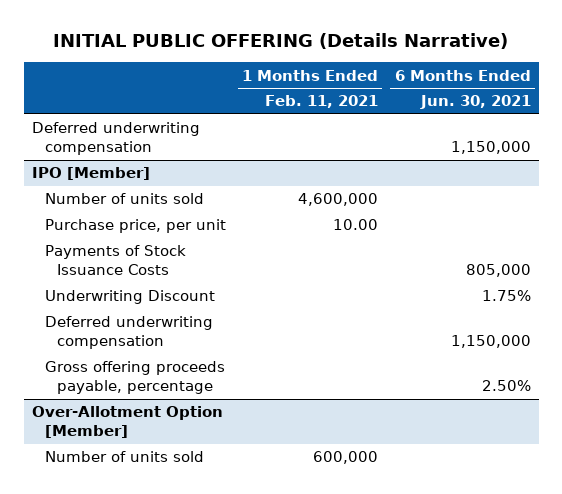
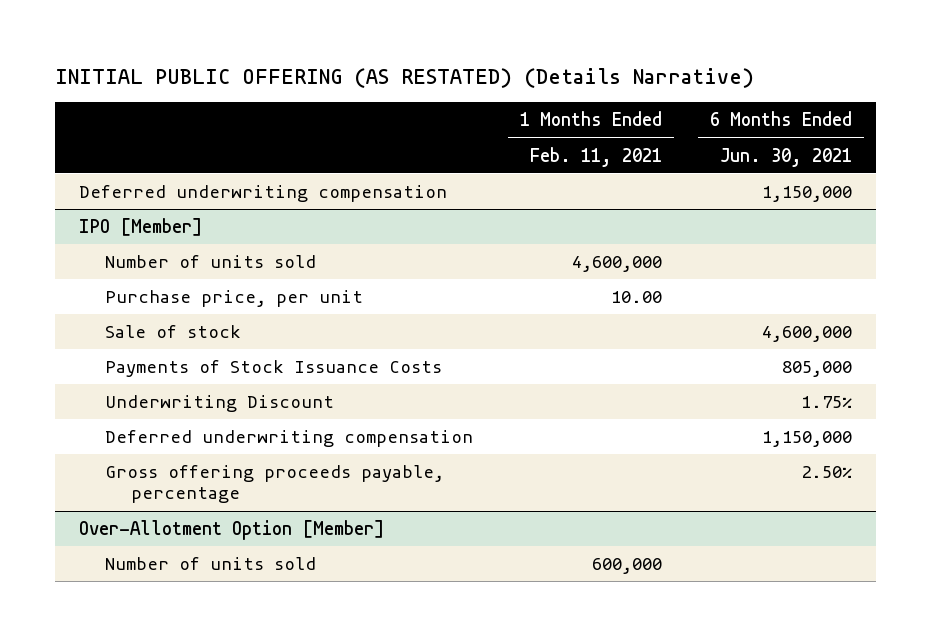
[53,33,509,50] INITIAL PUBLIC OFFERING (Details Narrative) -> [55,67,755,88] INITIAL PUBLIC OFFERING (AS RESTATED) (Details Narrative)
none -> [104,325,241,339] Sale of stock

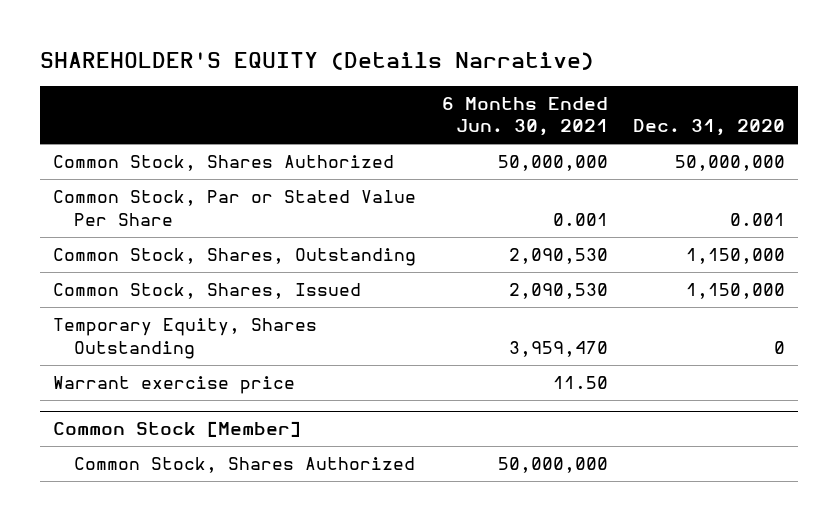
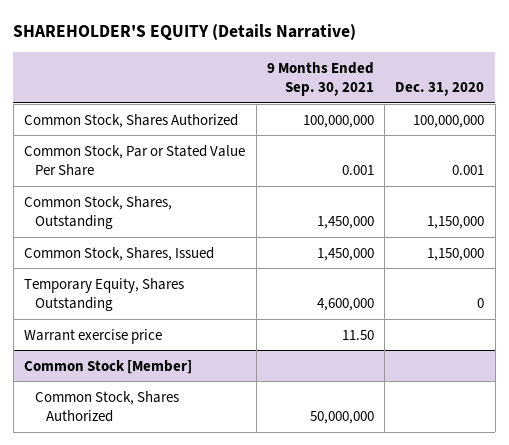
[441,97,608,137] 6 Months Ended Jun. 30, 2021 -> none
none -> [266,61,374,97] 9 Months Ended Sep. 30, 2021
[675,155,786,172] 50,000,000 -> [413,114,485,128] 100,000,000

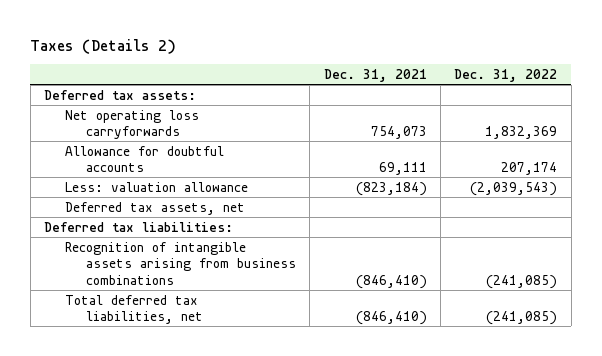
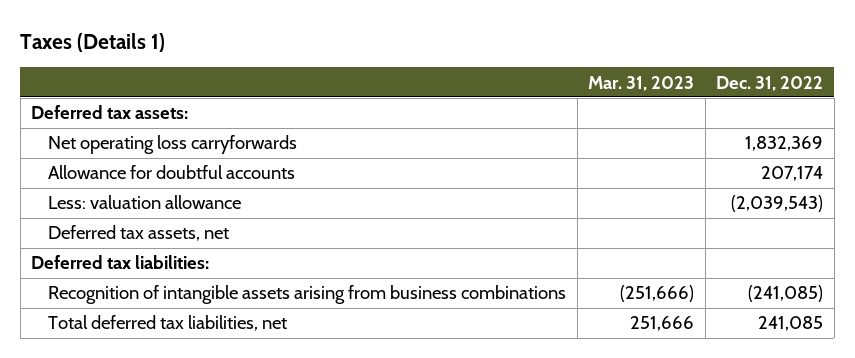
[30,39,177,55] Taxes (Details 2) -> [20,32,166,52] Taxes (Details 1)
[323,68,427,82] Dec. 31, 2021 -> none
none -> [588,75,695,91] Mar. 31, 2023
[486,311,558,326] (241,085) -> [758,316,824,332] 241,085

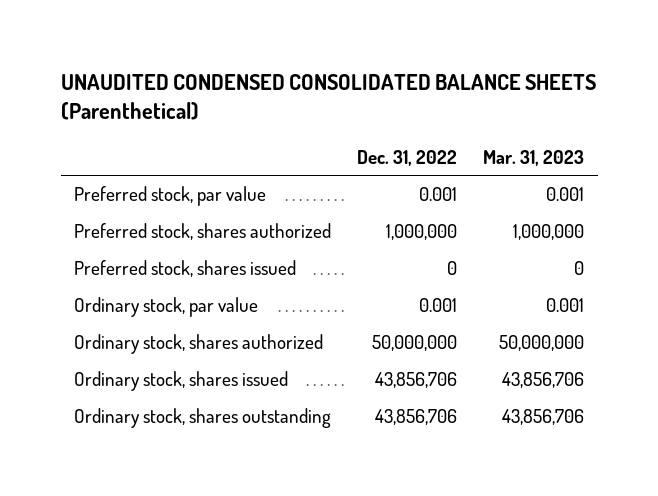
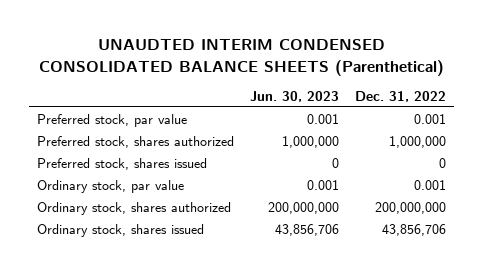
[60,73,596,121] UNAUDITED CONDENSED CONSOLIDATED BALANCE SHEETS (Parenthetical) -> [38,39,444,76] UNAUDTED INTERIM CONDENSED CONSOLIDATED BALANCE SHEETS (Parenthetical)
[483,149,585,166] Mar. 31, 2023 -> none
none -> [250,90,340,102] Jun. 30, 2023
[372,335,458,352] 50,000,000 -> [374,201,446,214] 200,000,000
[73,408,331,429] Ordinary stock, shares outstanding -> none

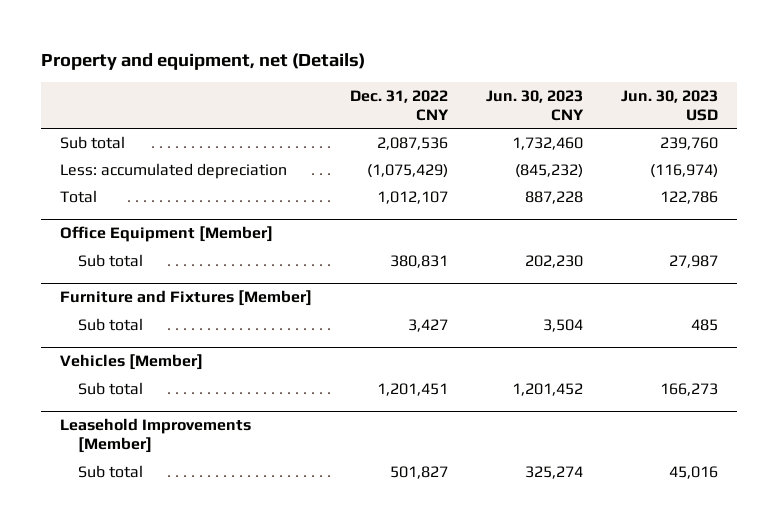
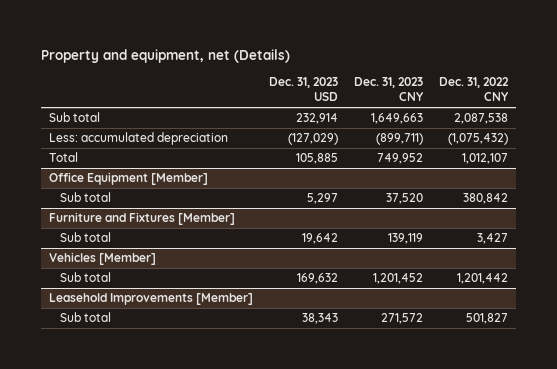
[486,89,585,121] Jun. 30, 2023 CNY -> none
[621,89,719,121] Jun. 30, 2023 USD -> none
none -> [269,76,339,102] Dec. 31, 2023 USD
none -> [354,76,424,102] Dec. 31, 2023 CNY
[377,136,449,150] 2,087,536 -> [454,113,509,125] 2,087,538
[367,163,449,178] (1,075,429) -> [448,133,509,146] (1,075,432)
[390,254,449,268] 380,831 -> [463,193,509,205] 380,842
[377,382,449,396] 1,201,451 -> [457,273,509,285] 1,201,442

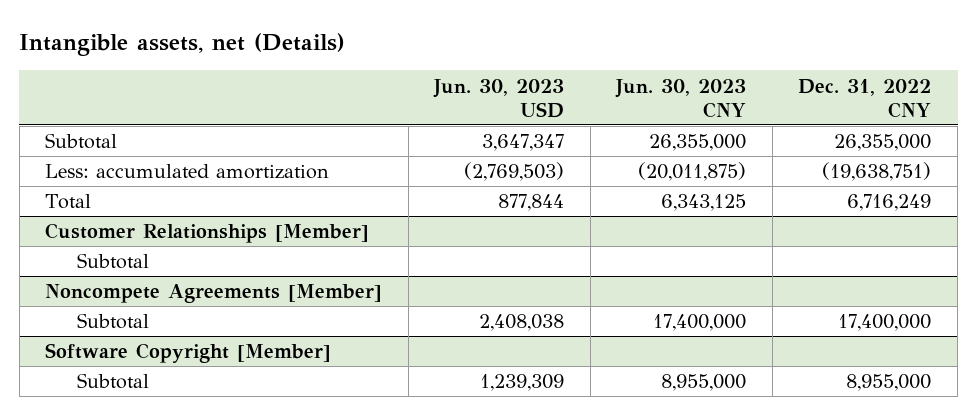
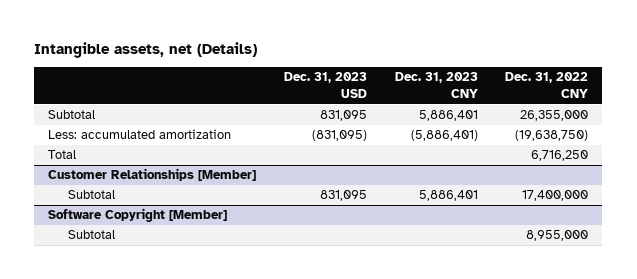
[433,78,565,118] Jun. 30, 2023 USD -> none
[615,78,747,118] Jun. 30, 2023 CNY -> none
none -> [283,72,367,98] Dec. 31, 2023 USD
none -> [394,72,478,98] Dec. 31, 2023 CNY
[822,162,932,182] (19,638,751) -> [515,130,589,142] (19,638,750)
[847,194,932,212] 6,716,249 -> [531,150,589,162] 6,716,250
[76,253,149,270] Subtotal -> none
[45,284,383,304] Noncompete Agreements [Member] -> none

